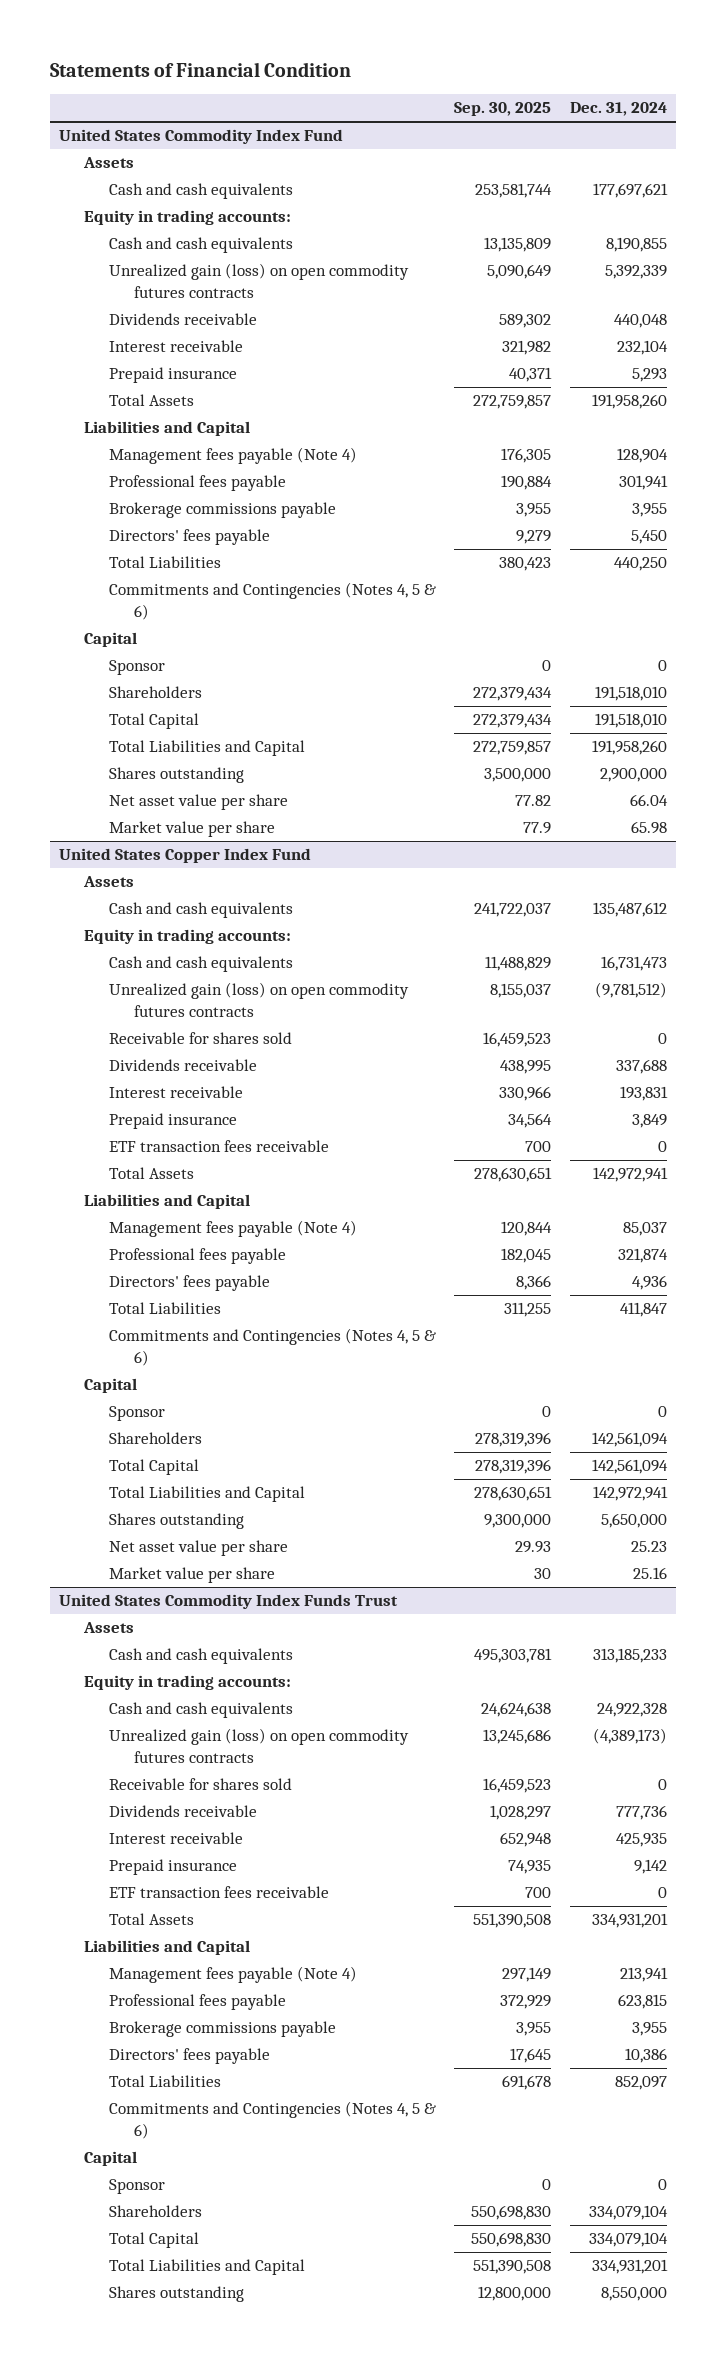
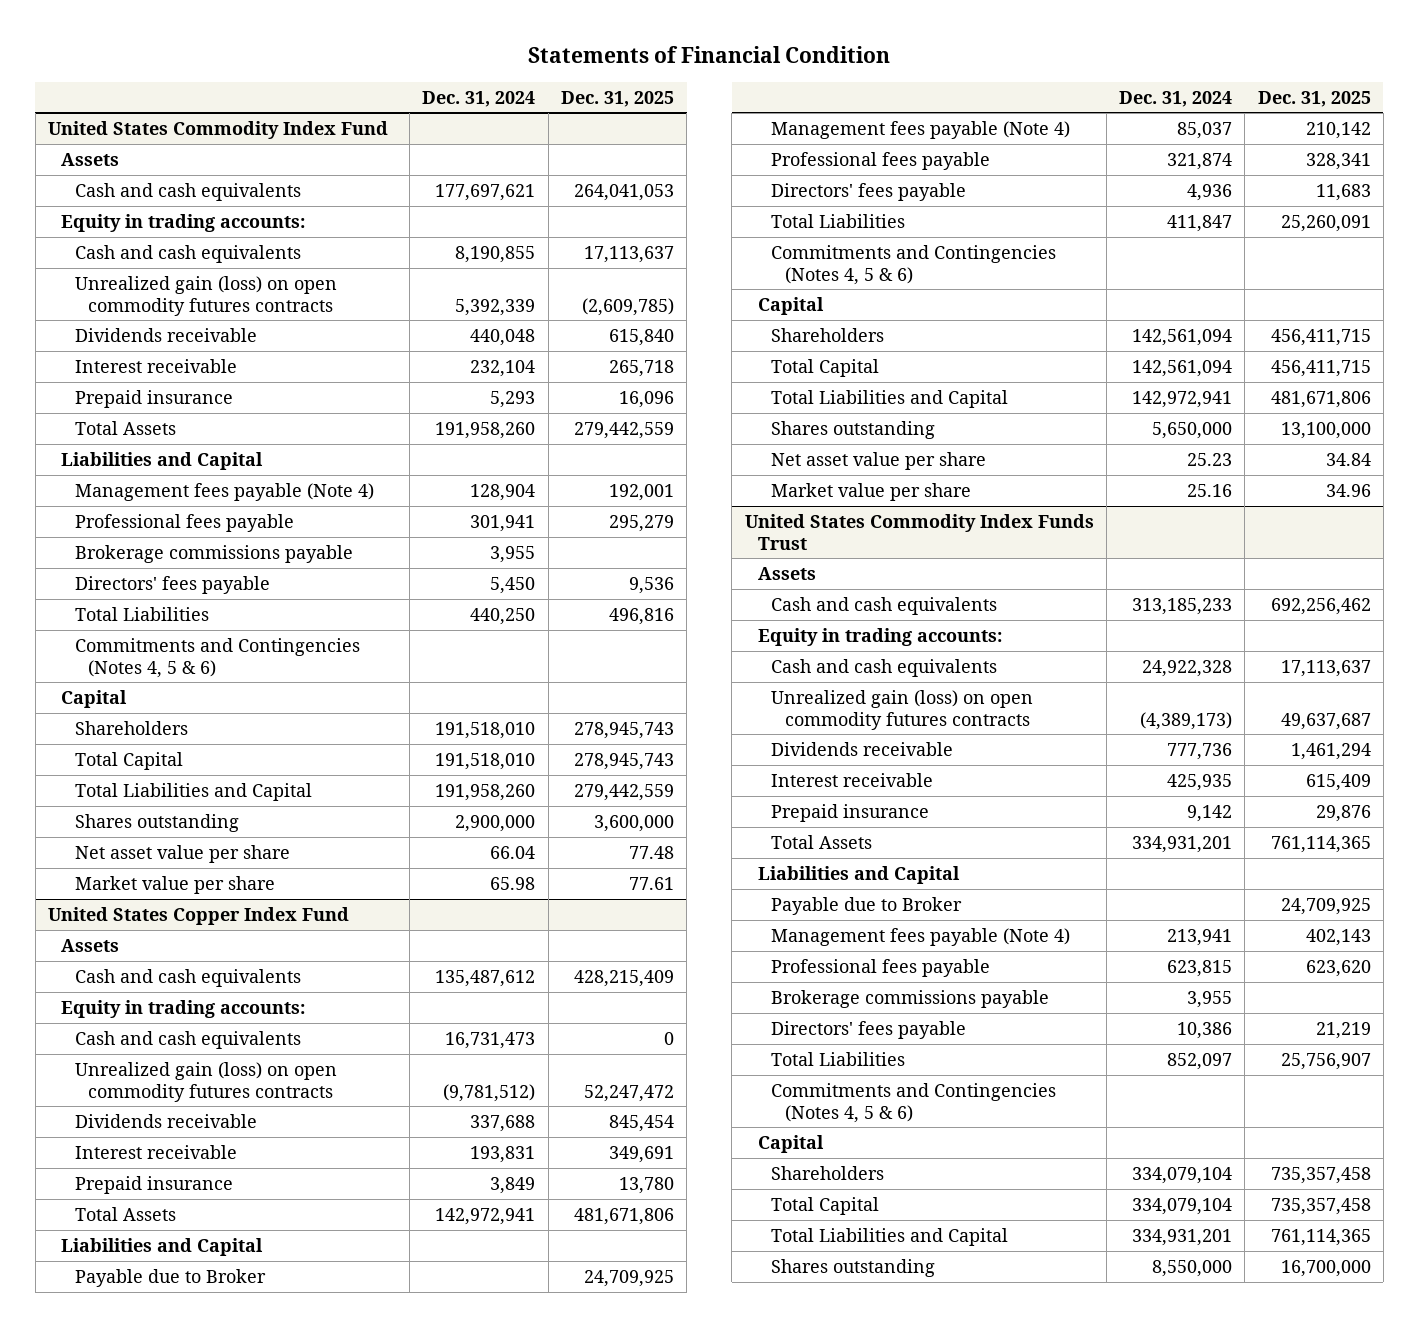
[454,102,552,117] Sep. 30, 2025 -> none
none -> [560,90,674,107] Dec. 31, 2025
[108,660,165,676] Sponsor -> none
[108,1032,292,1045] Receivable for shares sold -> none
[108,1140,329,1153] ETF transaction fees receivable -> none
none -> [74,1268,266,1287] Payable due to Broker
[108,1406,165,1422] Sponsor -> none
[108,1778,292,1791] Receivable for shares sold -> none
[108,1886,329,1899] ETF transaction fees receivable -> none
none -> [771,896,963,915] Payable due to Broker
[108,2179,165,2195] Sponsor -> none

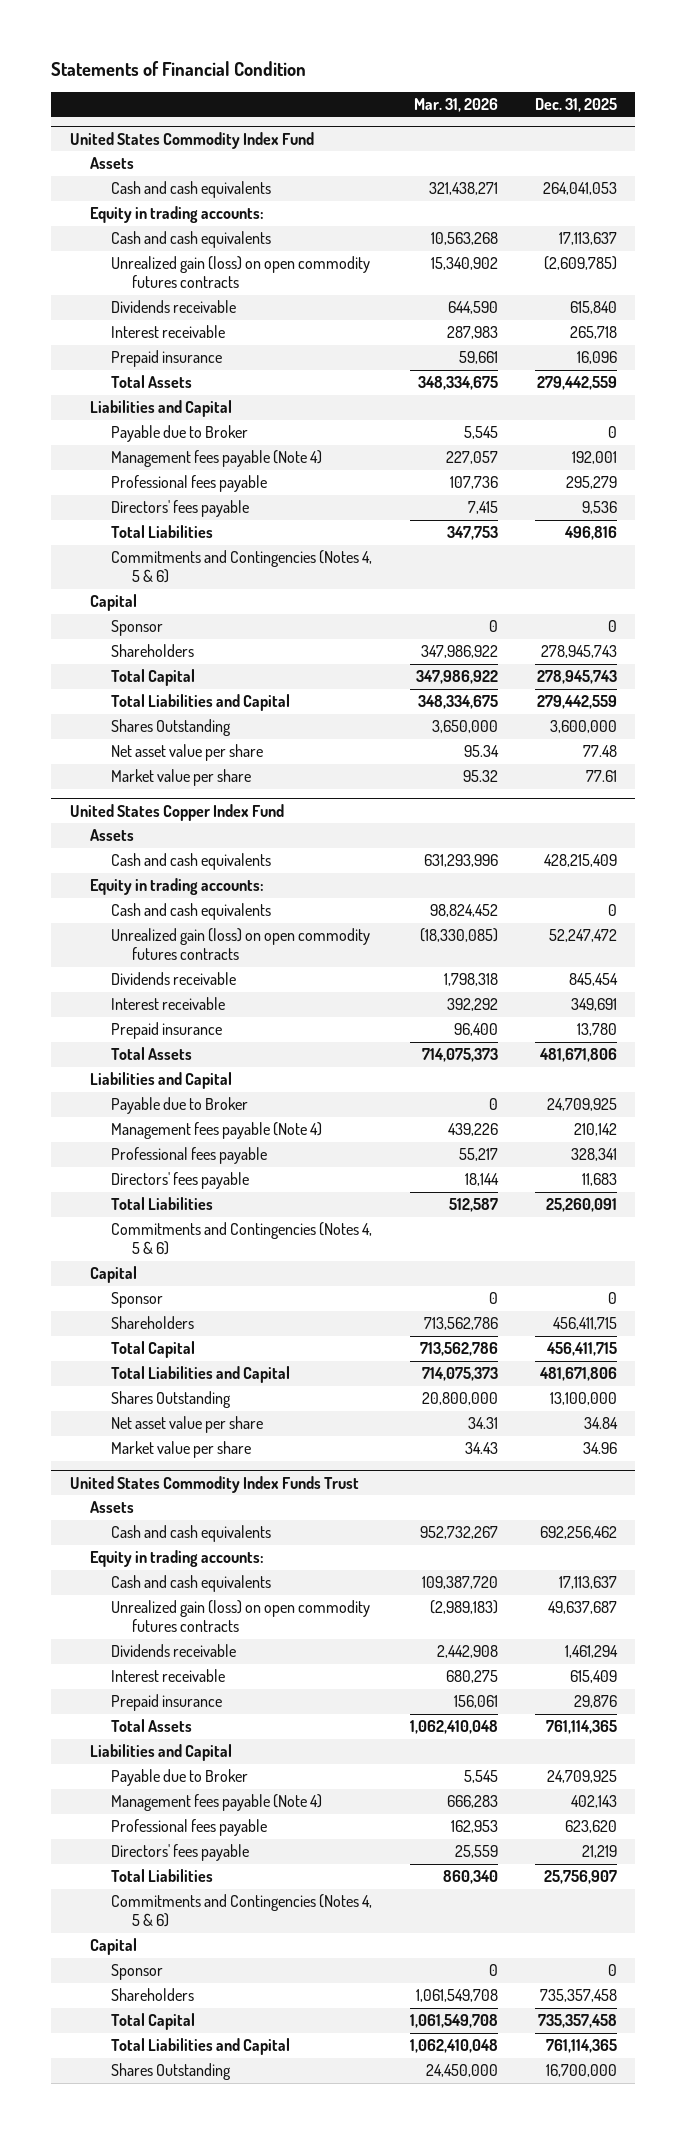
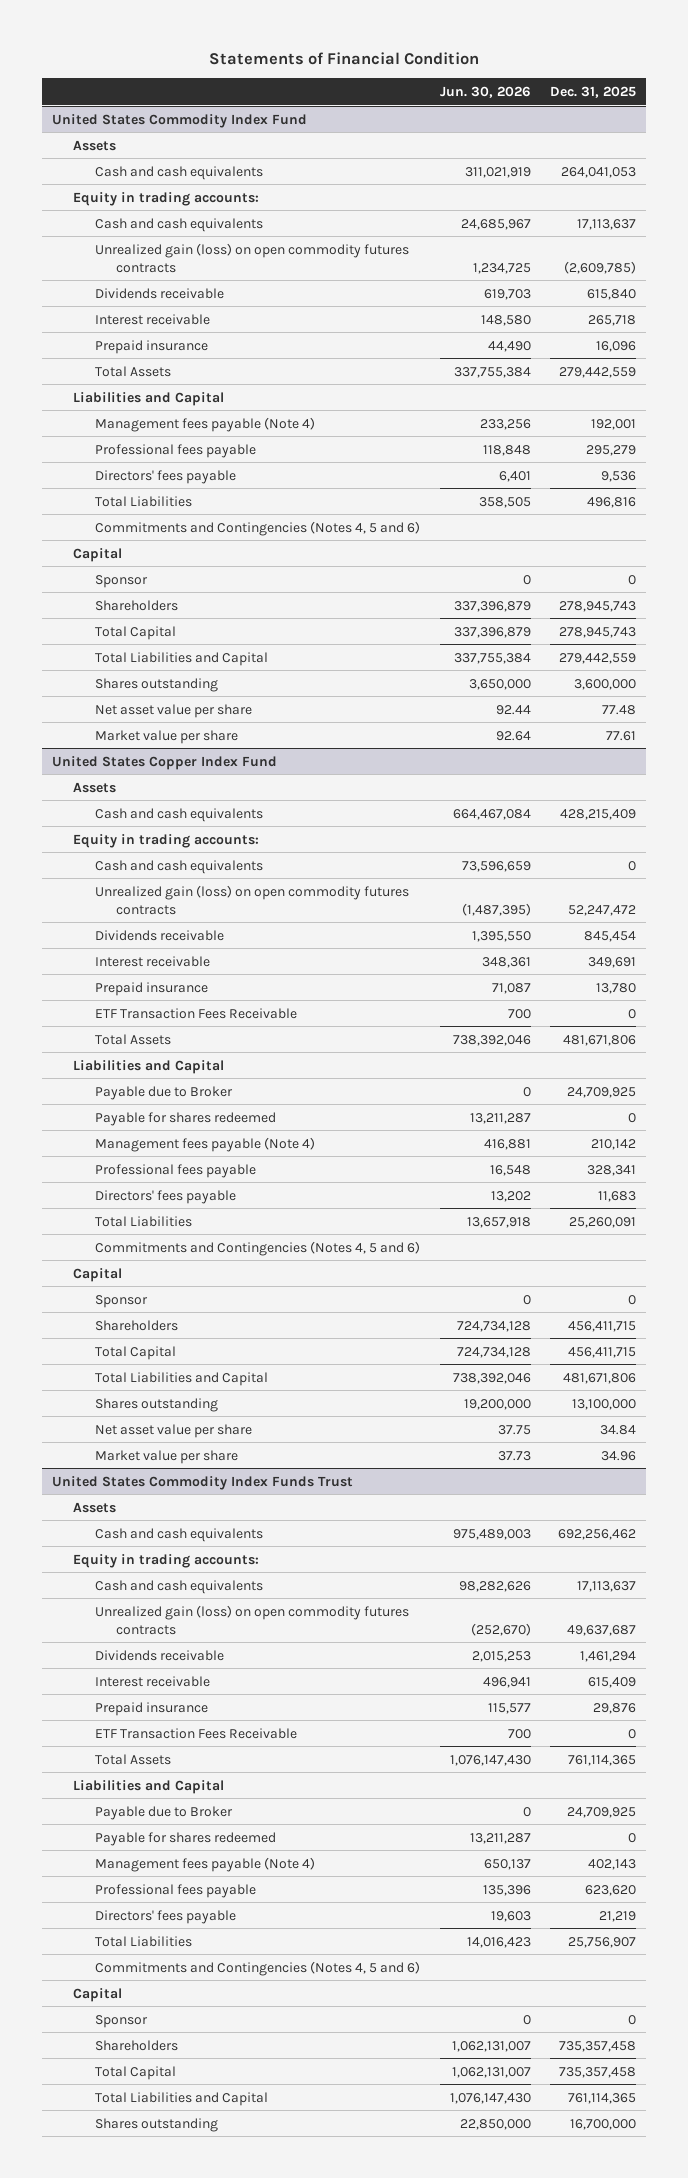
[413,97,498,112] Mar. 31, 2026 -> none
none -> [439,85,531,98] Jun. 30, 2026
[111,425,249,443] Payable due to Broker -> none
[111,550,373,584] Commitments and Contingencies (Notes 4, 5 & 6) -> [94,520,420,536] Commitments and Contingencies (Notes 4, 5 and 6)
[111,719,232,737] Shares Outstanding -> [94,677,218,692] Shares outstanding
none -> [94,1007,297,1019] ETF Transaction Fees Receivable
none -> [94,1111,276,1126] Payable for shares redeemed
[111,1222,373,1256] Commitments and Contingencies (Notes 4, 5 & 6) -> [94,1240,420,1256] Commitments and Contingencies (Notes 4, 5 and 6)
[111,1391,232,1409] Shares Outstanding -> [94,1397,218,1412] Shares outstanding
none -> [94,1727,297,1739] ETF Transaction Fees Receivable
none -> [94,1831,276,1846] Payable for shares redeemed
[111,1894,373,1928] Commitments and Contingencies (Notes 4, 5 & 6) -> [94,1960,420,1976] Commitments and Contingencies (Notes 4, 5 and 6)
[111,2063,232,2081] Shares Outstanding -> [94,2117,218,2132] Shares outstanding

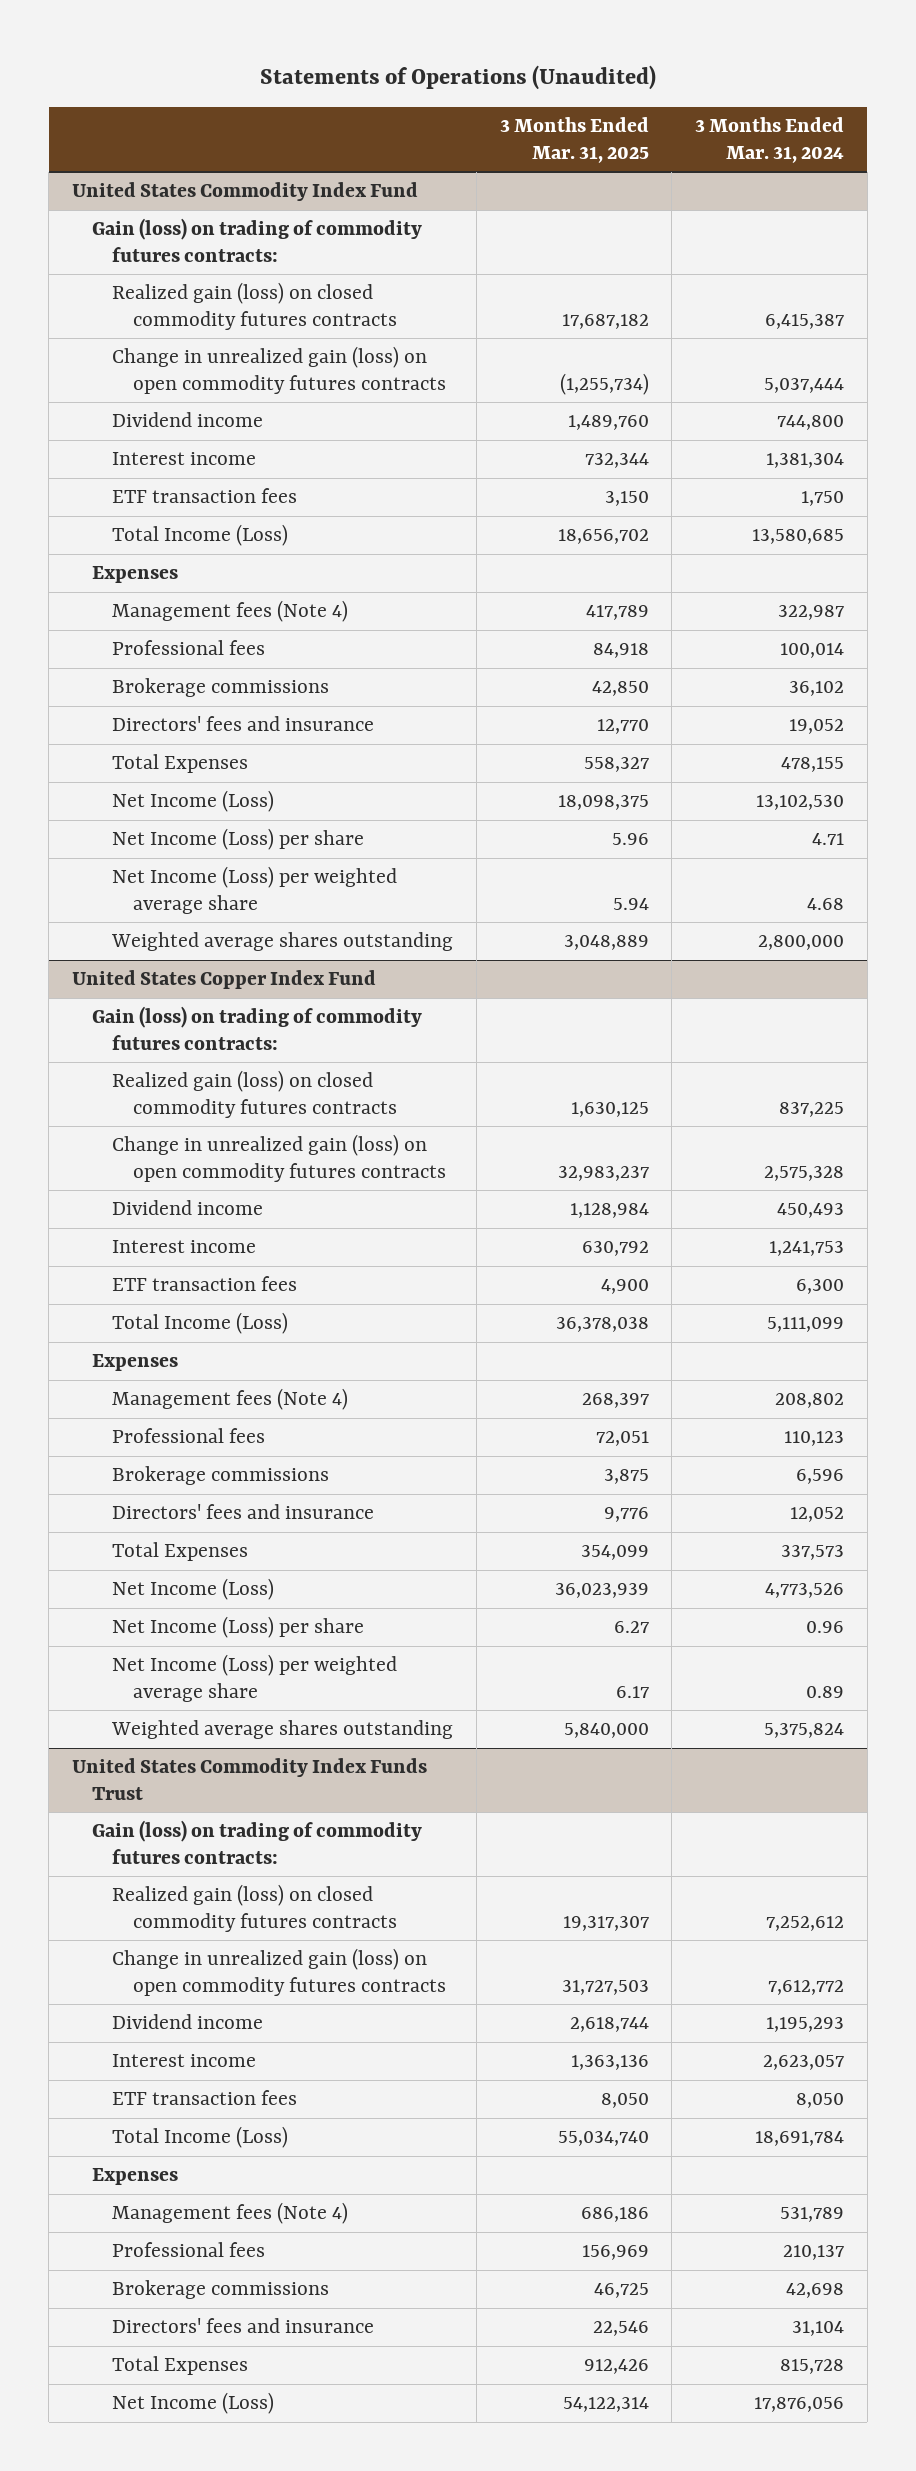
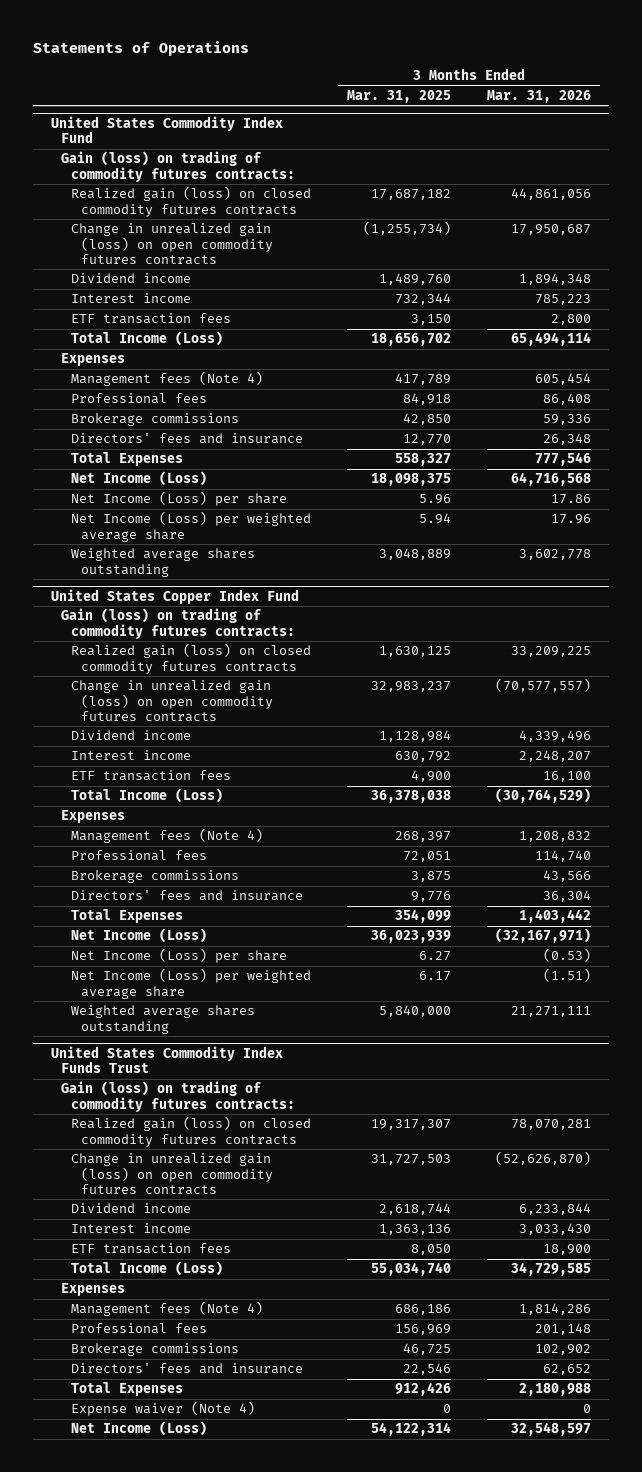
[259,65,656,91] Statements of Operations (Unaudited) -> [32,40,249,56] Statements of Operations
[694,117,844,163] 3 Months Ended Mar. 31, 2024 -> none
none -> [486,89,591,103] Mar. 31, 2026
none -> [71,1401,256,1417] Expense waiver (Note 4)

